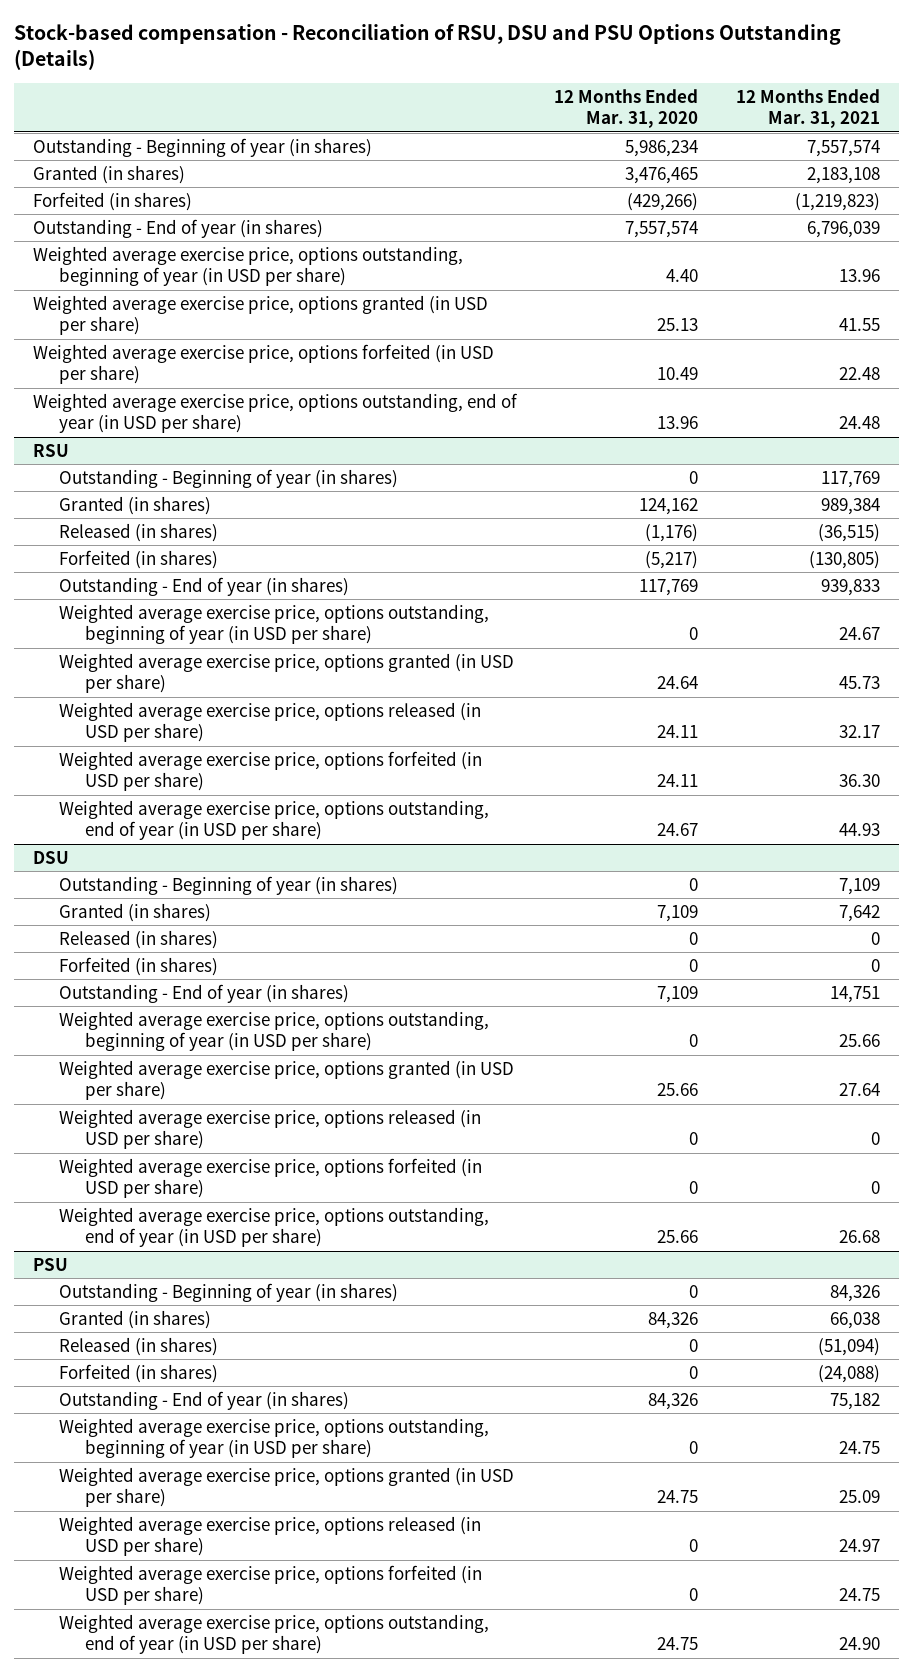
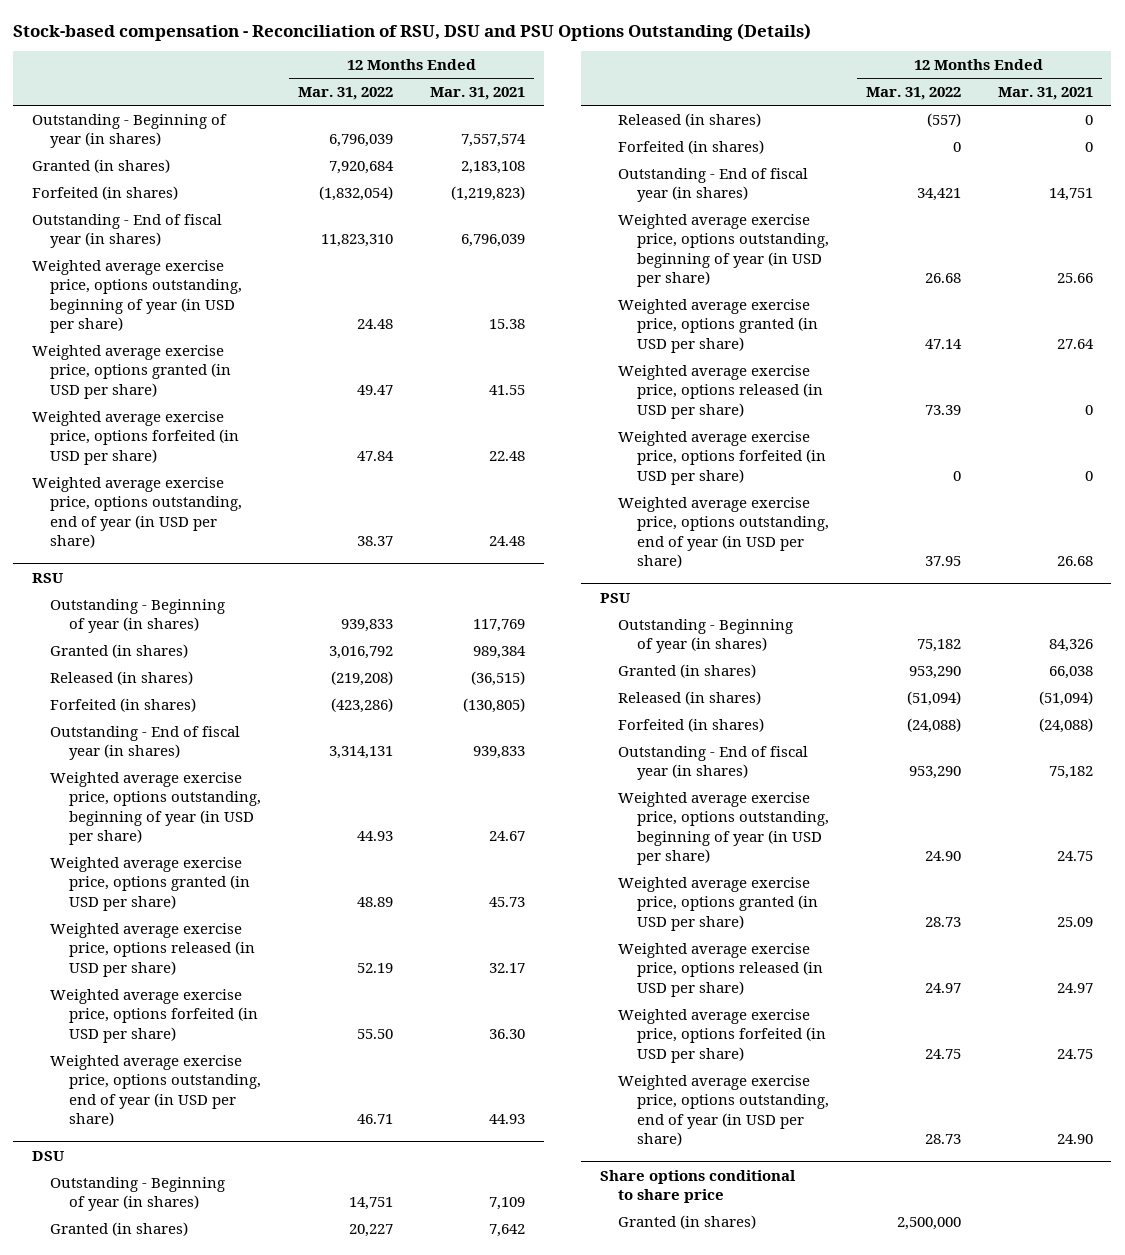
[554,88,699,129] 12 Months Ended Mar. 31, 2020 -> none
none -> [298,87,394,101] Mar. 31, 2022
[32,218,323,238] Outstanding - End of year (in shares) -> [31,213,222,249] Outstanding - End of fiscal year (in shares)
[839,269,881,283] 13.96 -> [489,319,526,330] 15.38
[58,576,349,596] Outstanding - End of year (in shares) -> [50,725,241,761] Outstanding - End of fiscal year (in shares)
[58,983,349,1003] Outstanding - End of year (in shares) -> [618,167,809,203] Outstanding - End of fiscal year (in shares)
[58,1390,349,1410] Outstanding - End of year (in shares) -> [618,745,809,781] Outstanding - End of fiscal year (in shares)
none -> [599,1169,796,1204] Share options conditional to share price
none -> [618,1214,757,1229] Granted (in shares)

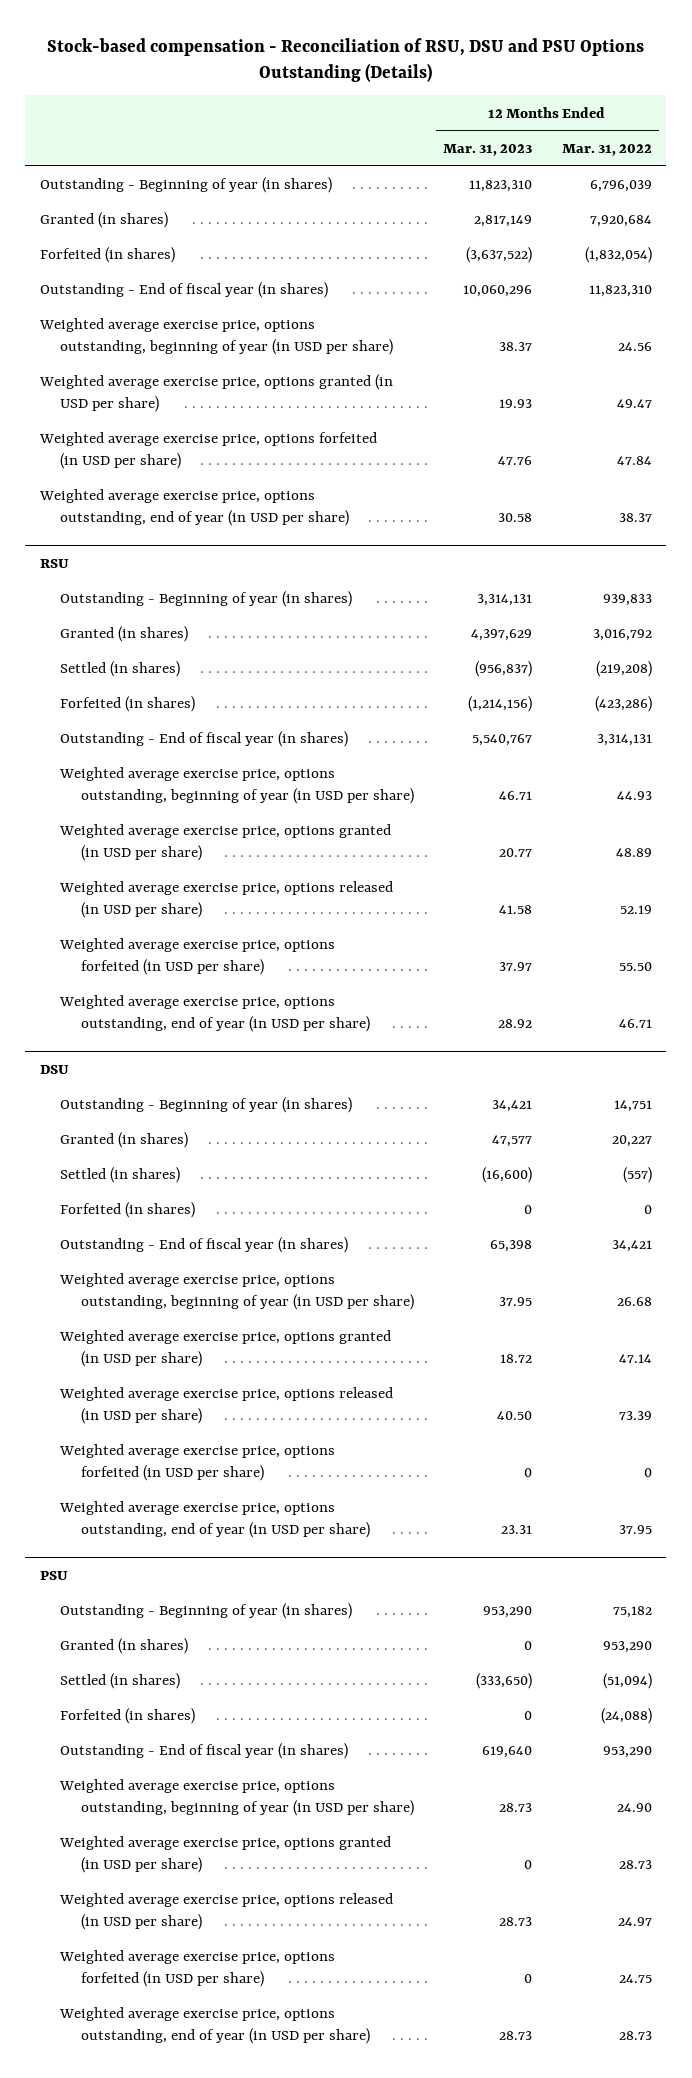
[430,87,526,101] Mar. 31, 2021 -> none
none -> [443,143,533,156] Mar. 31, 2023
[357,319,394,330] 24.48 -> [617,342,652,352] 24.56
[50,670,194,685] Released (in shares) -> [60,661,181,678] Settled (in shares)
[618,112,762,127] Released (in shares) -> [60,1167,181,1184] Settled (in shares)
[618,690,762,705] Released (in shares) -> [60,1673,181,1690] Settled (in shares)
[599,1169,796,1204] Share options conditional to share price -> none
[618,1214,757,1229] Granted (in shares) -> none

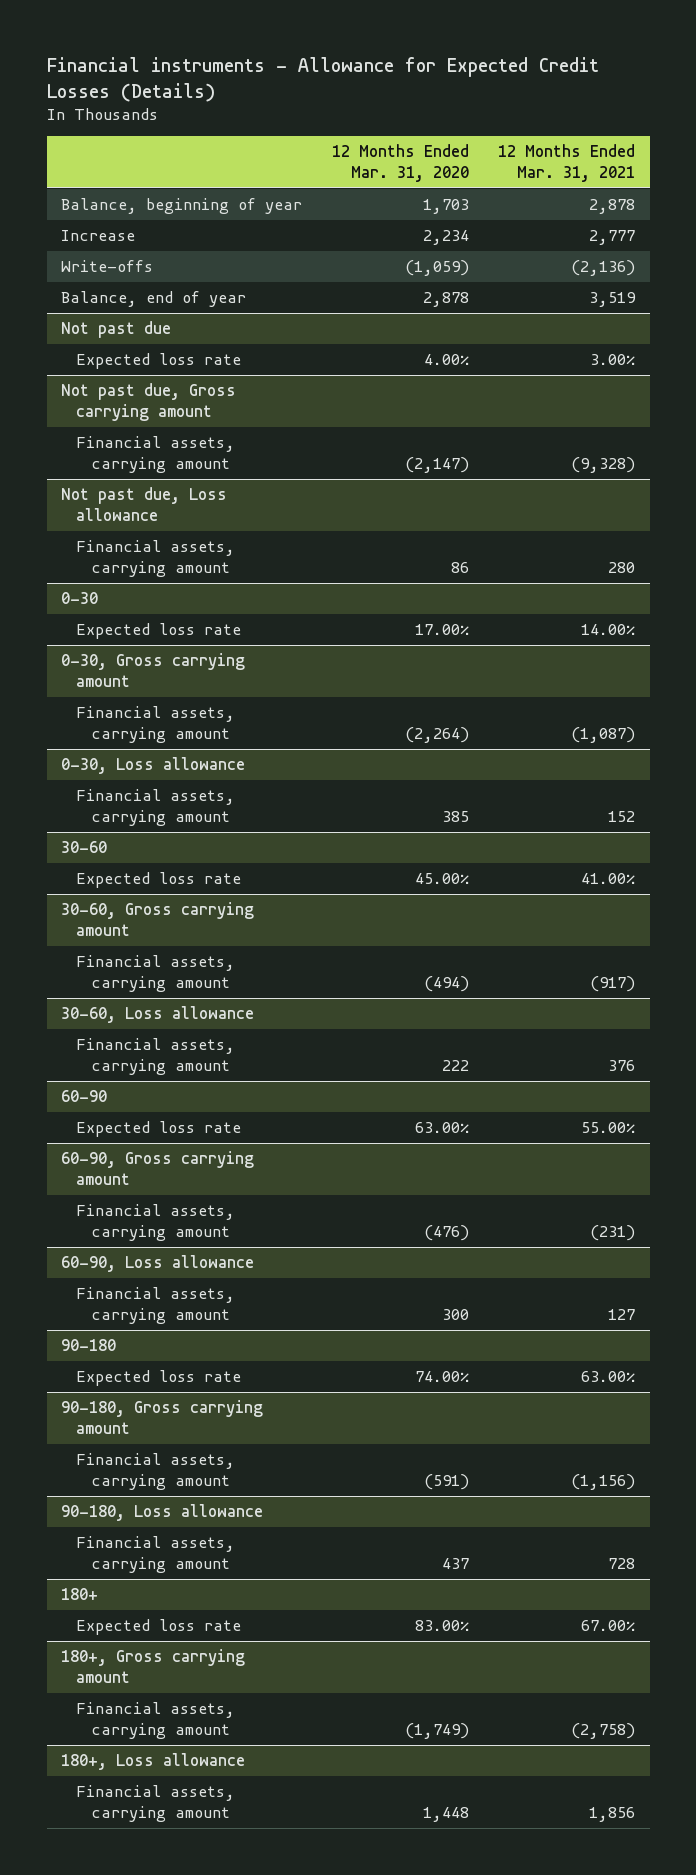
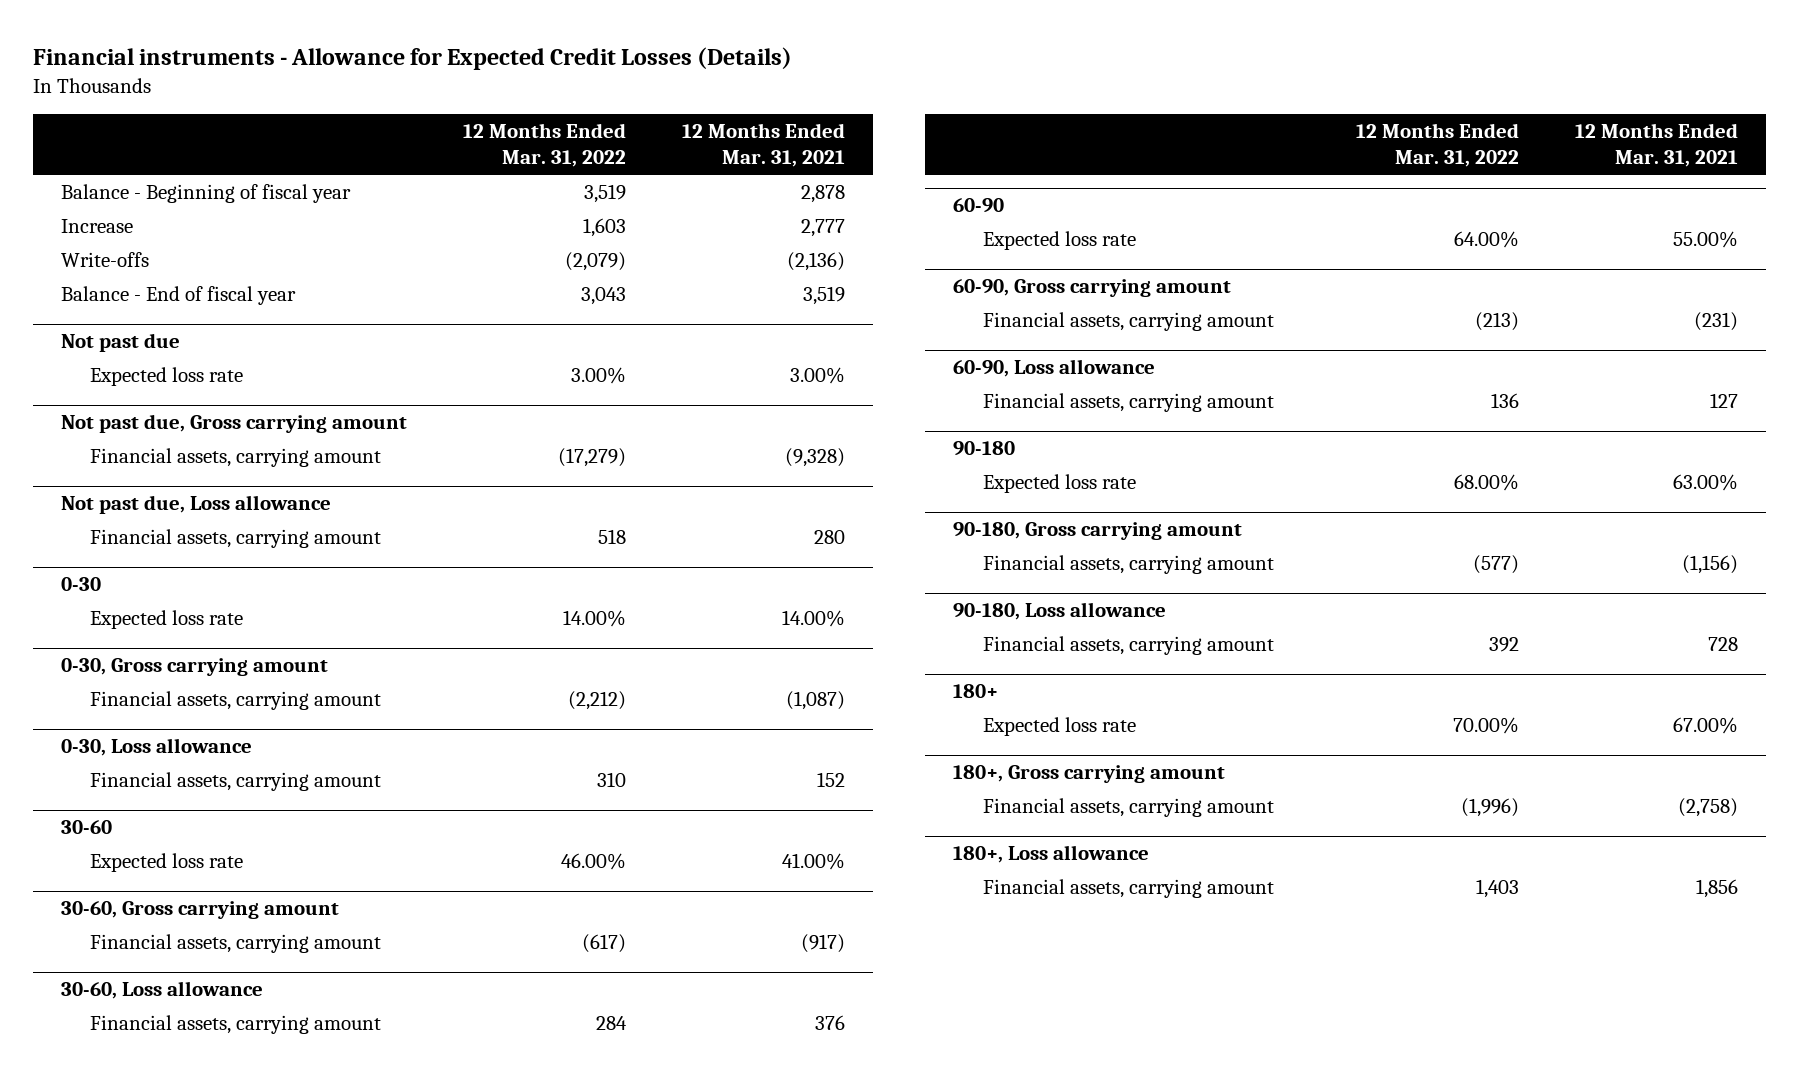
[331,144,469,182] 12 Months Ended Mar. 31, 2020 -> none
none -> [462,122,626,167] 12 Months Ended Mar. 31, 2022
[61,198,303,215] Balance, beginning of year -> [60,184,351,204] Balance - Beginning of fiscal year
[61,291,247,308] Balance, end of year -> [60,286,296,306] Balance - End of fiscal year

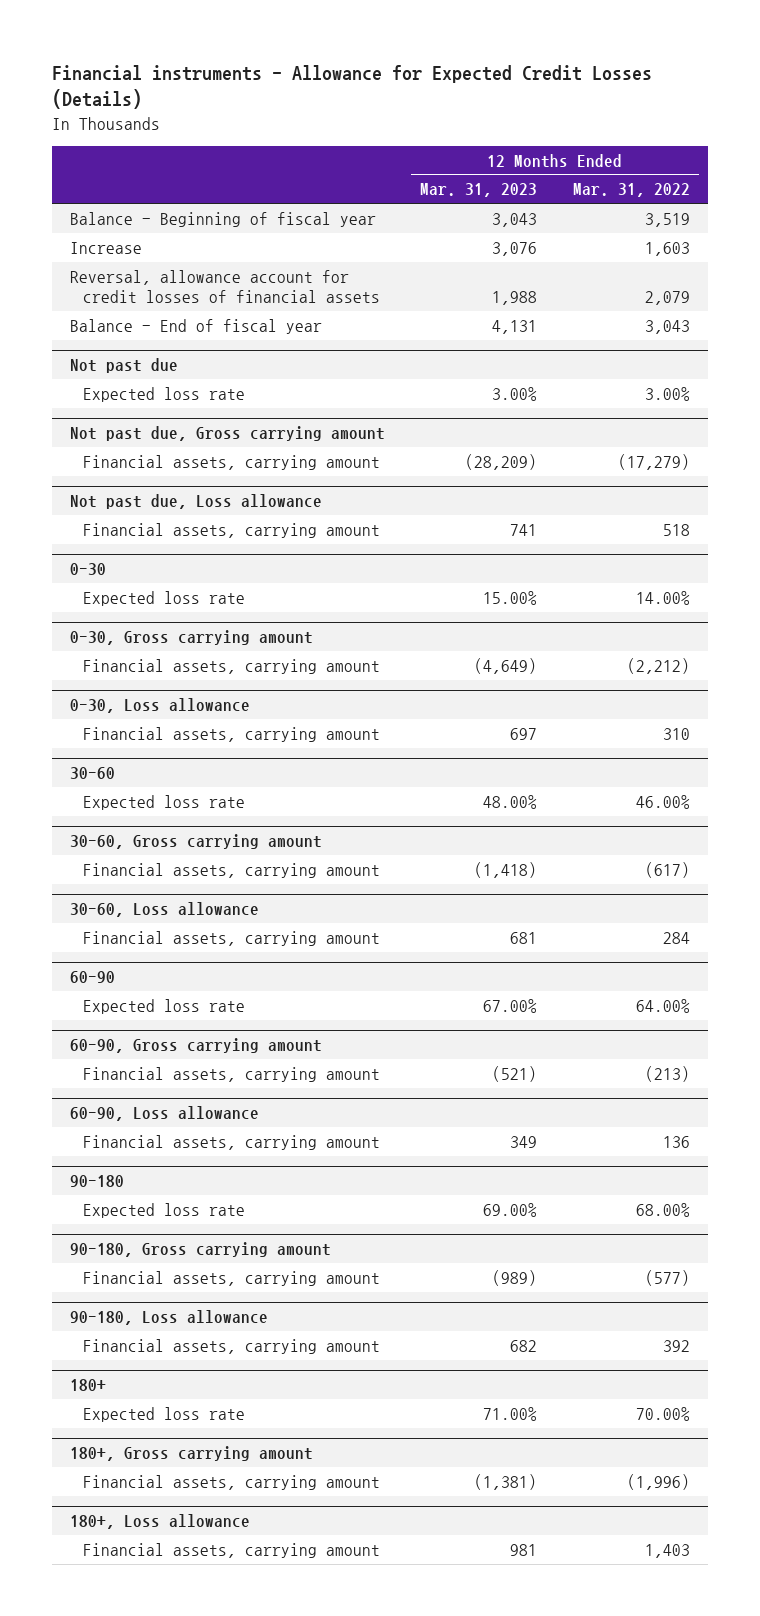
[682,122,846,167] 12 Months Ended Mar. 31, 2021 -> none
none -> [420,183,538,198] Mar. 31, 2023
[60,252,149,268] Write-offs -> none
none -> [69,269,381,304] Reversal, allowance account for credit losses of financial assets

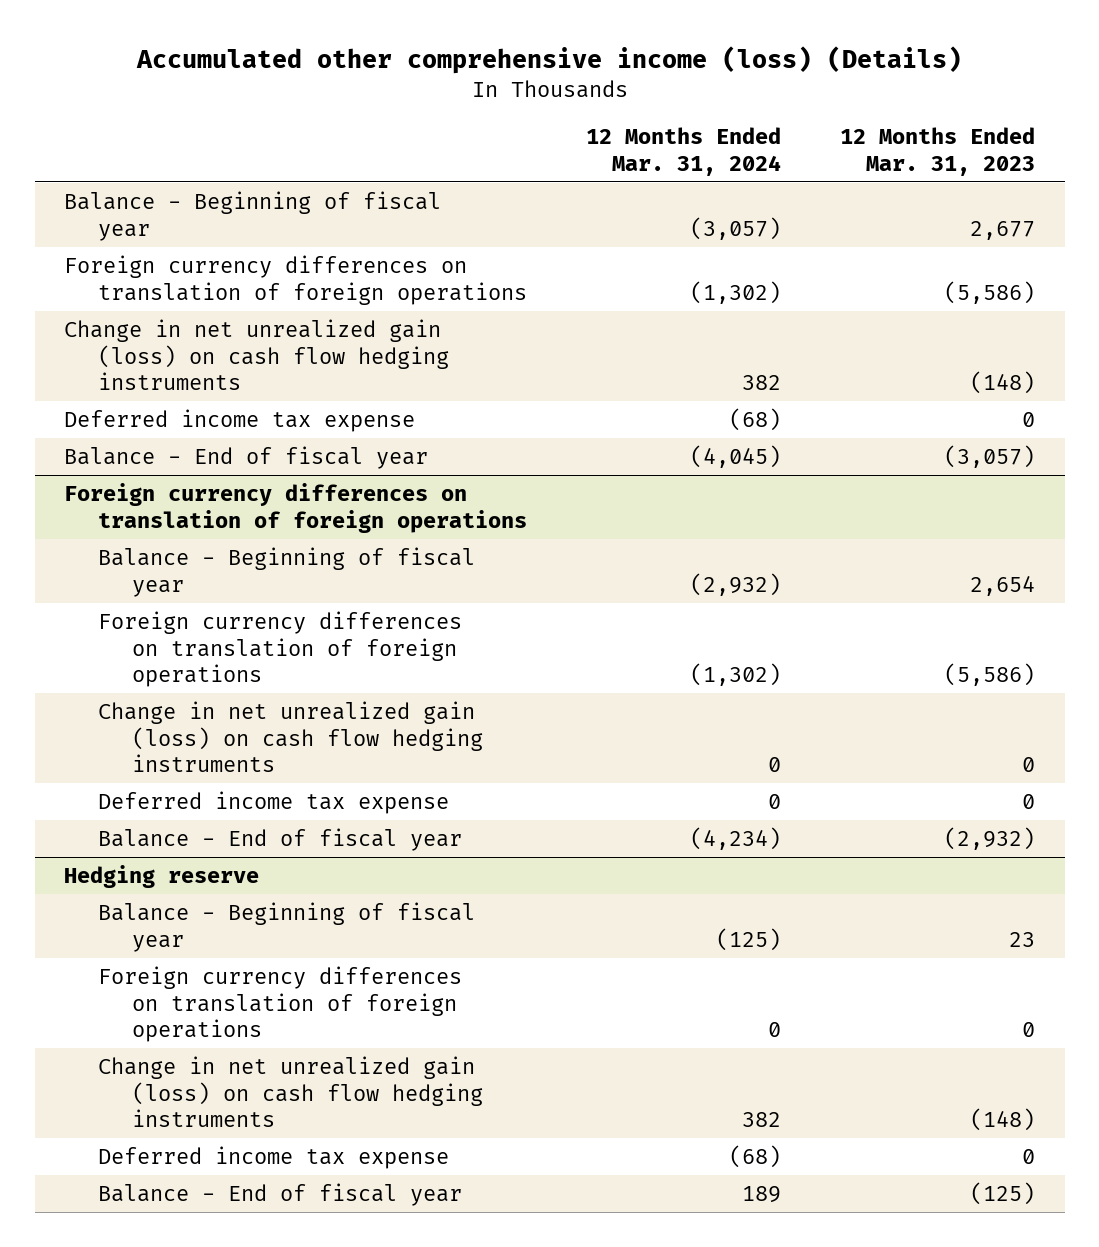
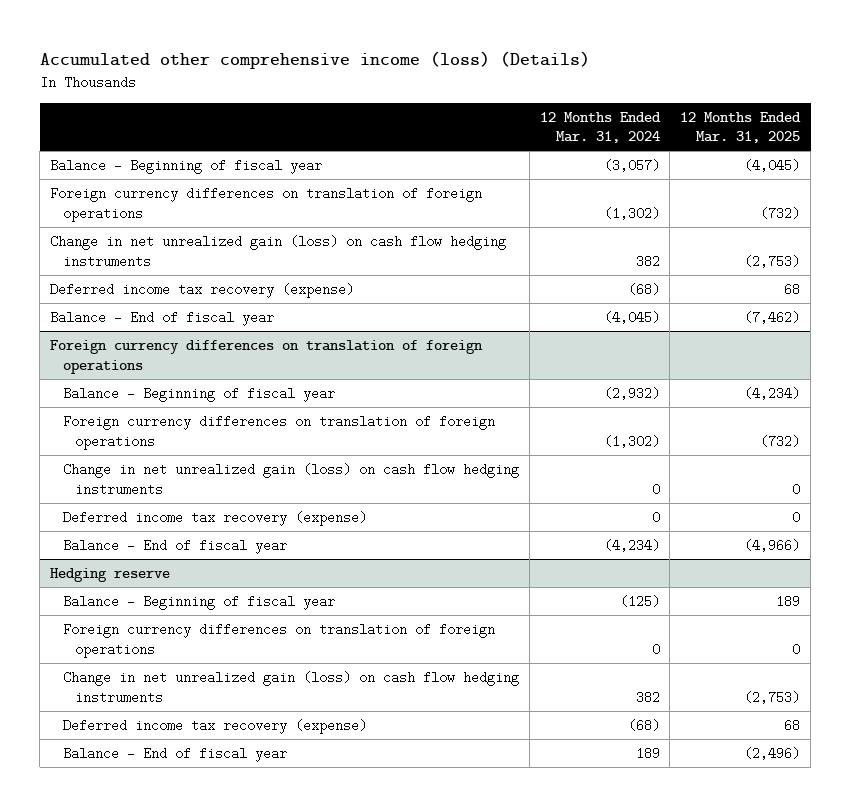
[840,126,1036,176] 12 Months Ended Mar. 31, 2023 -> none
none -> [680,111,802,144] 12 Months Ended Mar. 31, 2025
[64,408,416,432] Deferred income tax expense -> [50,282,355,298] Deferred income tax recovery (expense)
[98,790,450,814] Deferred income tax expense -> [62,510,367,526] Deferred income tax recovery (expense)
[98,1145,450,1169] Deferred income tax expense -> [62,718,367,734] Deferred income tax recovery (expense)

